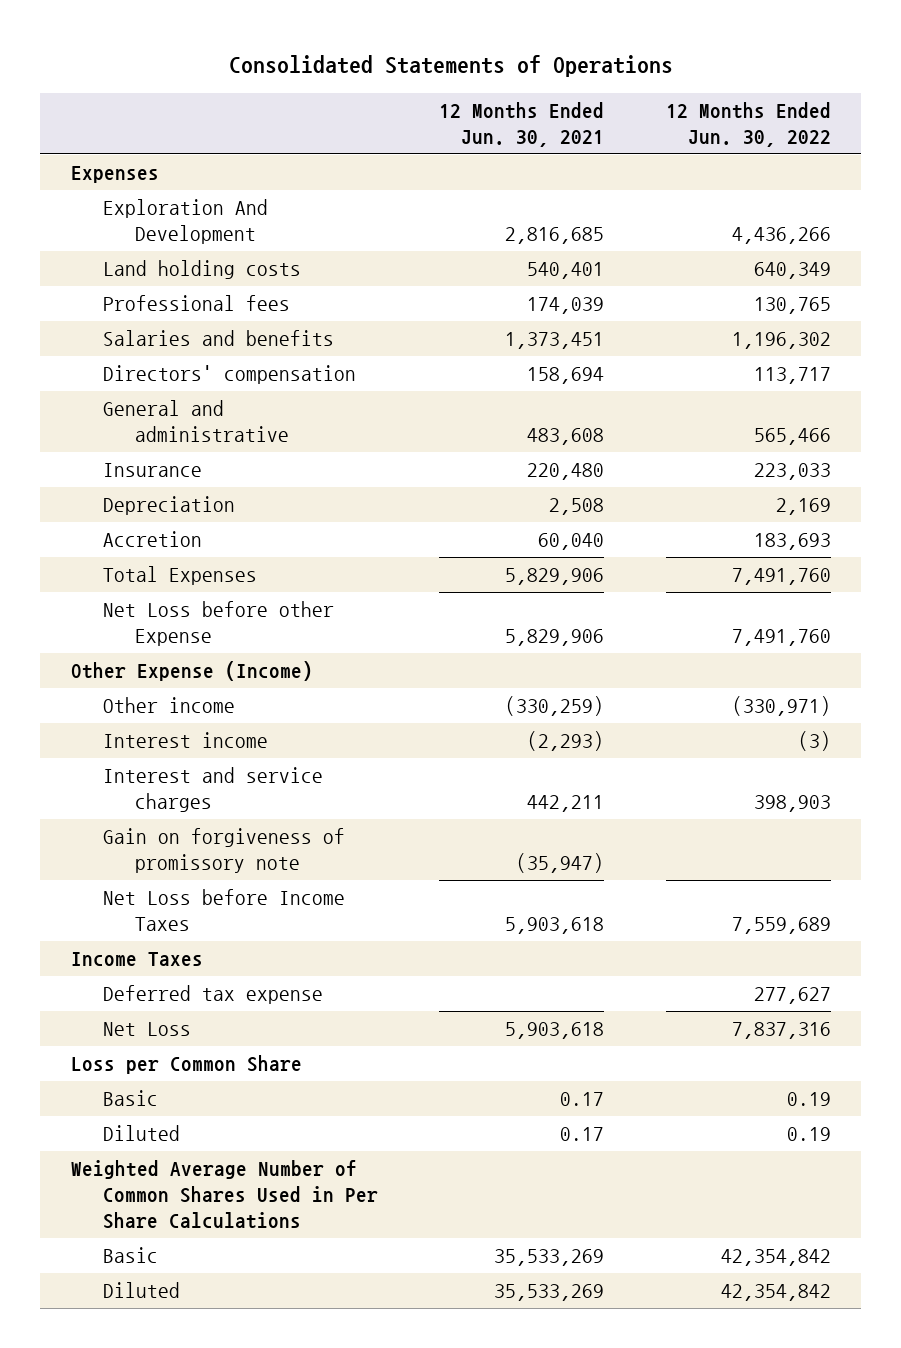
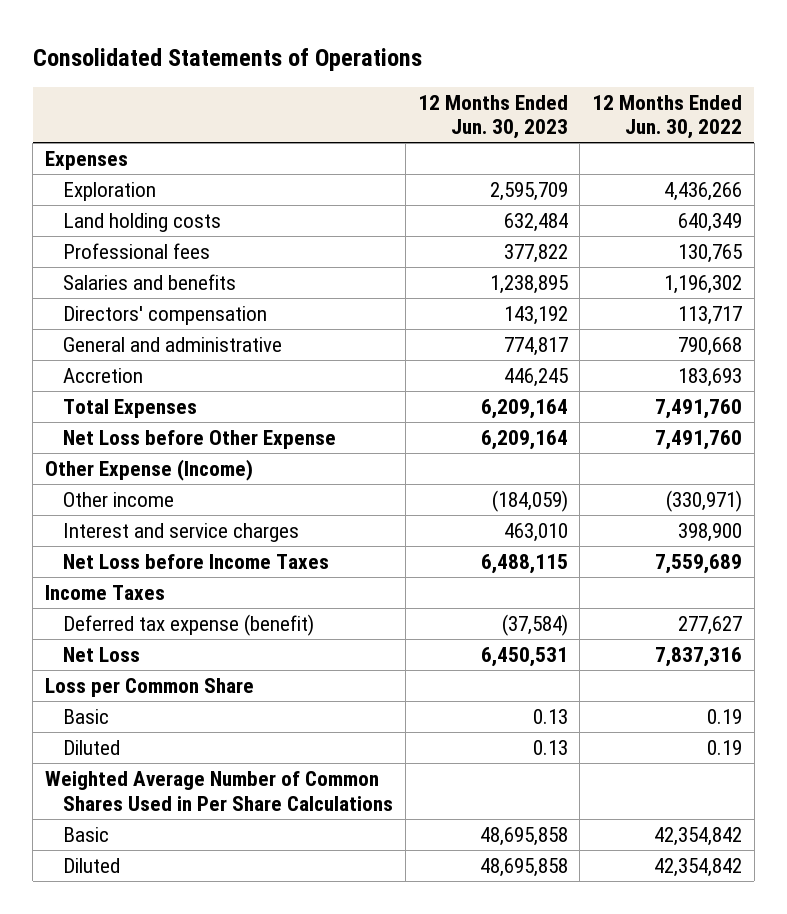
[439,102,605,147] 12 Months Ended Jun. 30, 2021 -> none
none -> [417,94,568,140] 12 Months Ended Jun. 30, 2023
[102,199,268,244] Exploration And Development -> [63,182,157,202] Exploration
[102,463,202,478] Insurance -> none
[102,496,235,516] Depreciation -> none
[753,427,831,445] 565,466 -> [677,337,742,357] 790,668
[102,601,334,646] Net Loss before other Expense -> [63,430,337,450] Net Loss before Other Expense
[102,732,268,749] Interest income -> none
[102,828,345,873] Gain on forgiveness of promissory note -> none
[753,794,831,812] 398,903 -> [677,523,742,543] 398,900
[102,985,323,1005] Deferred tax expense -> [63,614,315,637] Deferred tax expense (benefit)

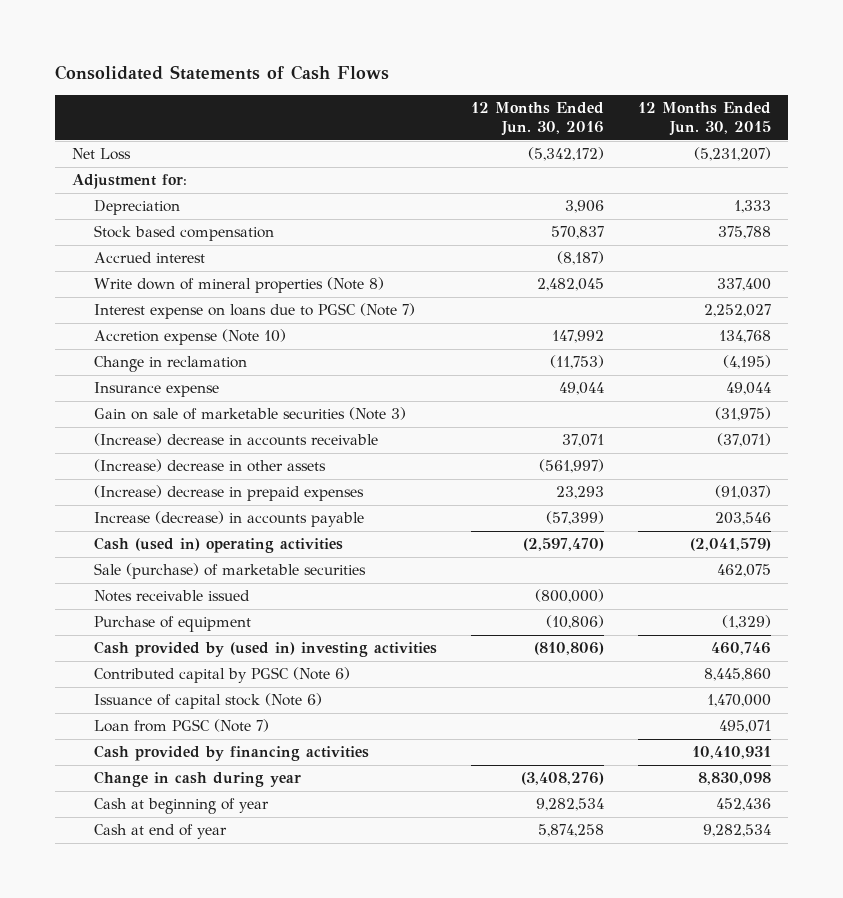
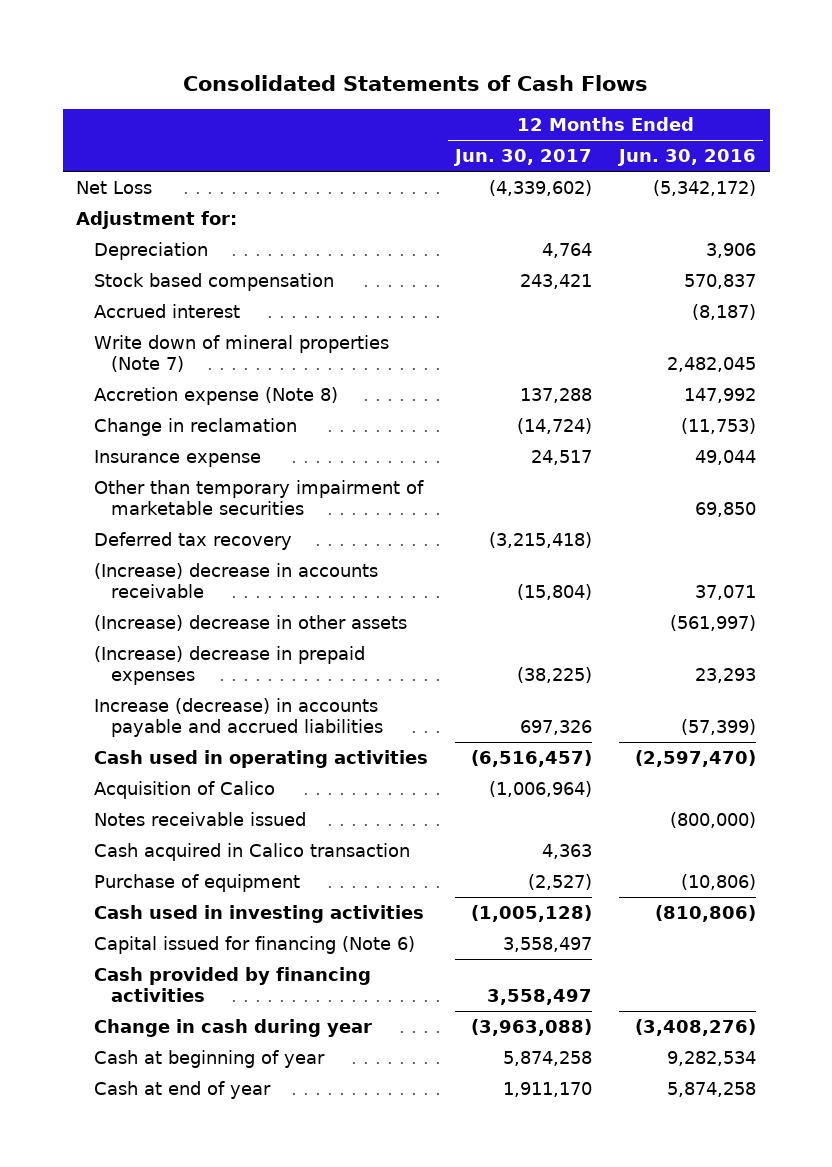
[637,101,771,137] 12 Months Ended Jun. 30, 2015 -> none
none -> [452,149,592,167] Jun. 30, 2017
[93,303,415,320] Interest expense on loans due to PGSC (Note 7) -> none
[93,277,384,294] Write down of mineral properties (Note 8) -> [93,335,389,373] Write down of mineral properties (Note 7)
[93,329,286,346] Accretion expense (Note 10) -> [93,387,338,406] Accretion expense (Note 8)
[93,407,406,421] Gain on sale of marketable securities (Note 3) -> none
none -> [93,480,424,516] Other than temporary impairment of marketable securities
none -> [93,532,292,551] Deferred tax recovery
[93,563,366,580] Sale (purchase) of marketable securities -> none
[93,511,364,528] Increase (decrease) in accounts payable -> [93,698,384,738] Increase (decrease) in accounts payable and accrued liabilities
[93,537,343,554] Cash (used in) operating activities -> [93,750,428,769] Cash used in operating activities
none -> [93,781,275,800] Acquisition of Calico
none -> [93,843,410,862] Cash acquired in Calico transaction
[93,667,350,684] Contributed capital by PGSC (Note 6) -> none
[93,719,269,733] Loan from PGSC (Note 7) -> none
[93,641,437,658] Cash provided by (used in) investing activities -> [93,905,424,924] Cash used in investing activities
[93,693,322,710] Issuance of capital stock (Note 6) -> [93,936,415,955] Capital issued for financing (Note 6)

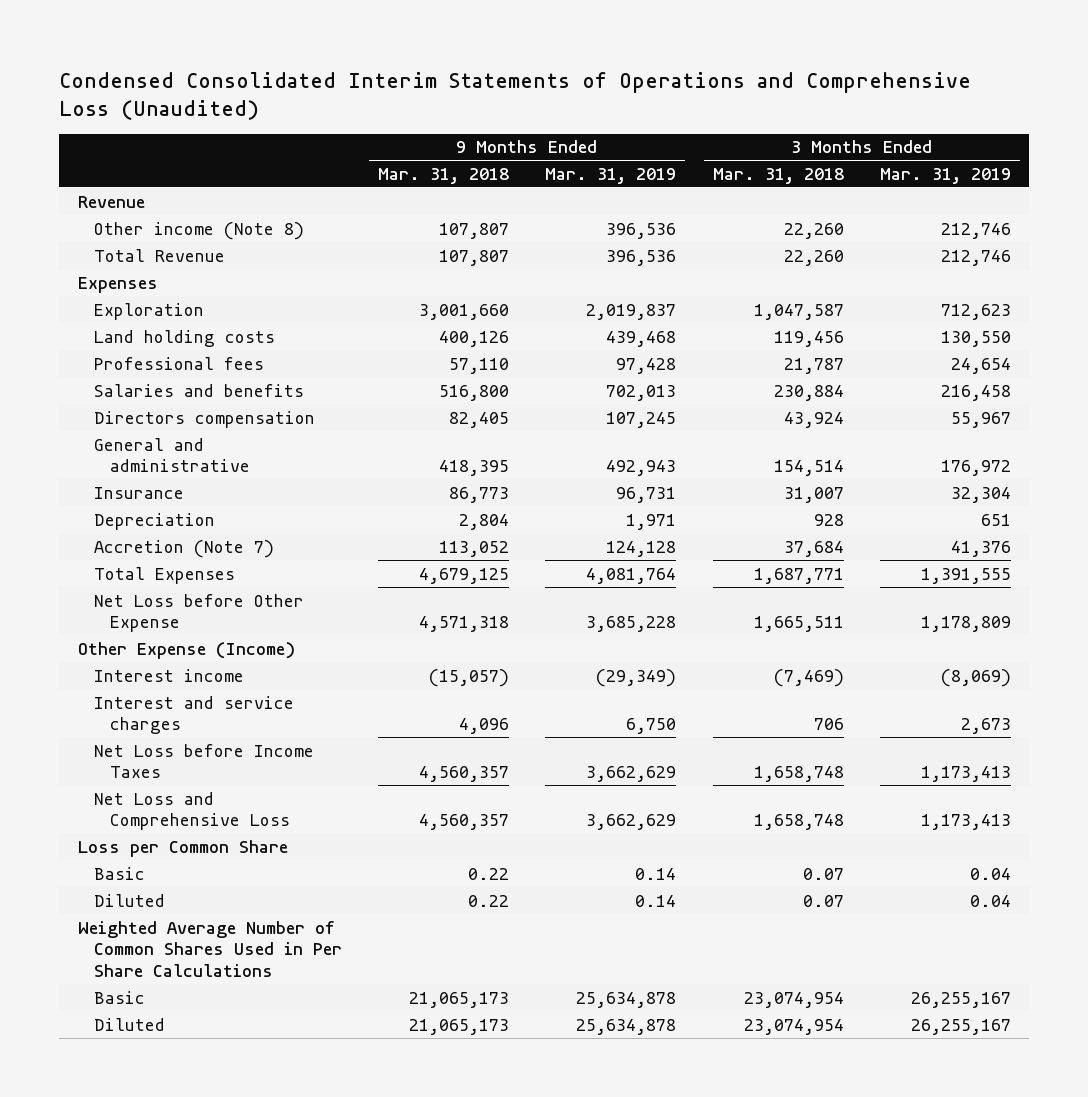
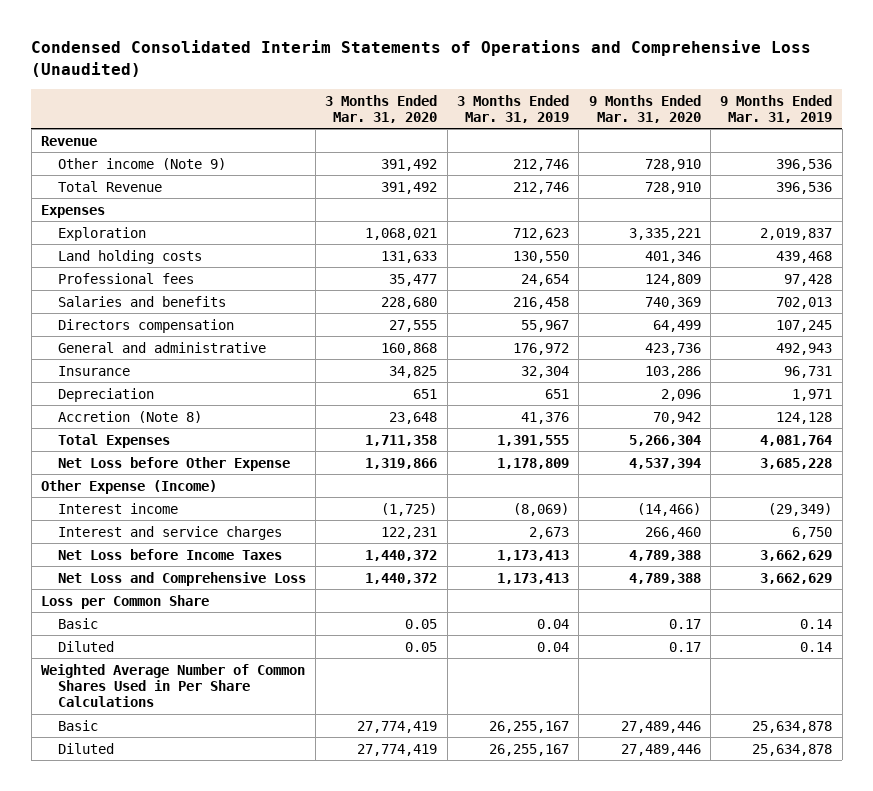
[378,167,510,184] Mar. 31, 2018 -> none
[712,167,844,184] Mar. 31, 2018 -> none
none -> [325,94,438,124] 3 Months Ended Mar. 31, 2020
none -> [588,94,701,124] 9 Months Ended Mar. 31, 2020
[93,221,304,240] Other income (Note 8) -> [57,157,226,170] Other income (Note 9)
[93,539,274,558] Accretion (Note 7) -> [57,410,202,423] Accretion (Note 8)

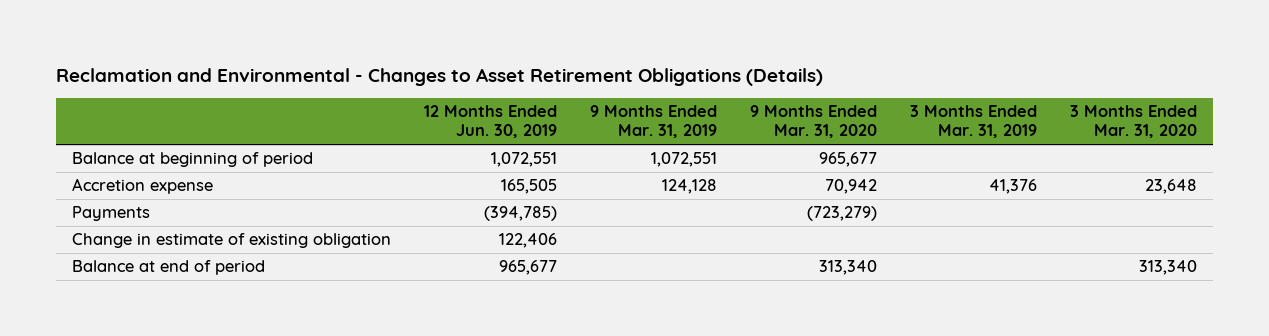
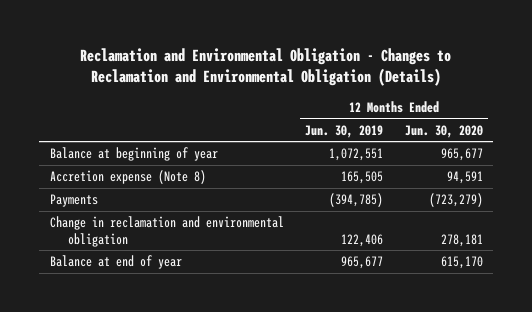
[56,67,824,86] Reclamation and Environmental - Changes to Asset Retirement Obligations (Details) -> [80,47,452,86] Reclamation and Environmental Obligation - Changes to Reclamation and Environmental Obligation (Details)
[590,105,718,139] 9 Months Ended Mar. 31, 2019 -> none
[750,105,878,139] 9 Months Ended Mar. 31, 2020 -> none
[909,105,1037,139] 3 Months Ended Mar. 31, 2019 -> none
[1069,105,1197,139] 3 Months Ended Mar. 31, 2020 -> none
none -> [404,124,483,138] Jun. 30, 2020
[72,152,314,168] Balance at beginning of period -> [49,147,218,162] Balance at beginning of year
[72,178,214,195] Accretion expense -> [49,170,206,185] Accretion expense (Note 8)
[72,233,392,249] Change in estimate of existing obligation -> [49,216,284,247] Change in reclamation and environmental obligation
[72,260,266,276] Balance at end of period -> [49,255,182,270] Balance at end of year

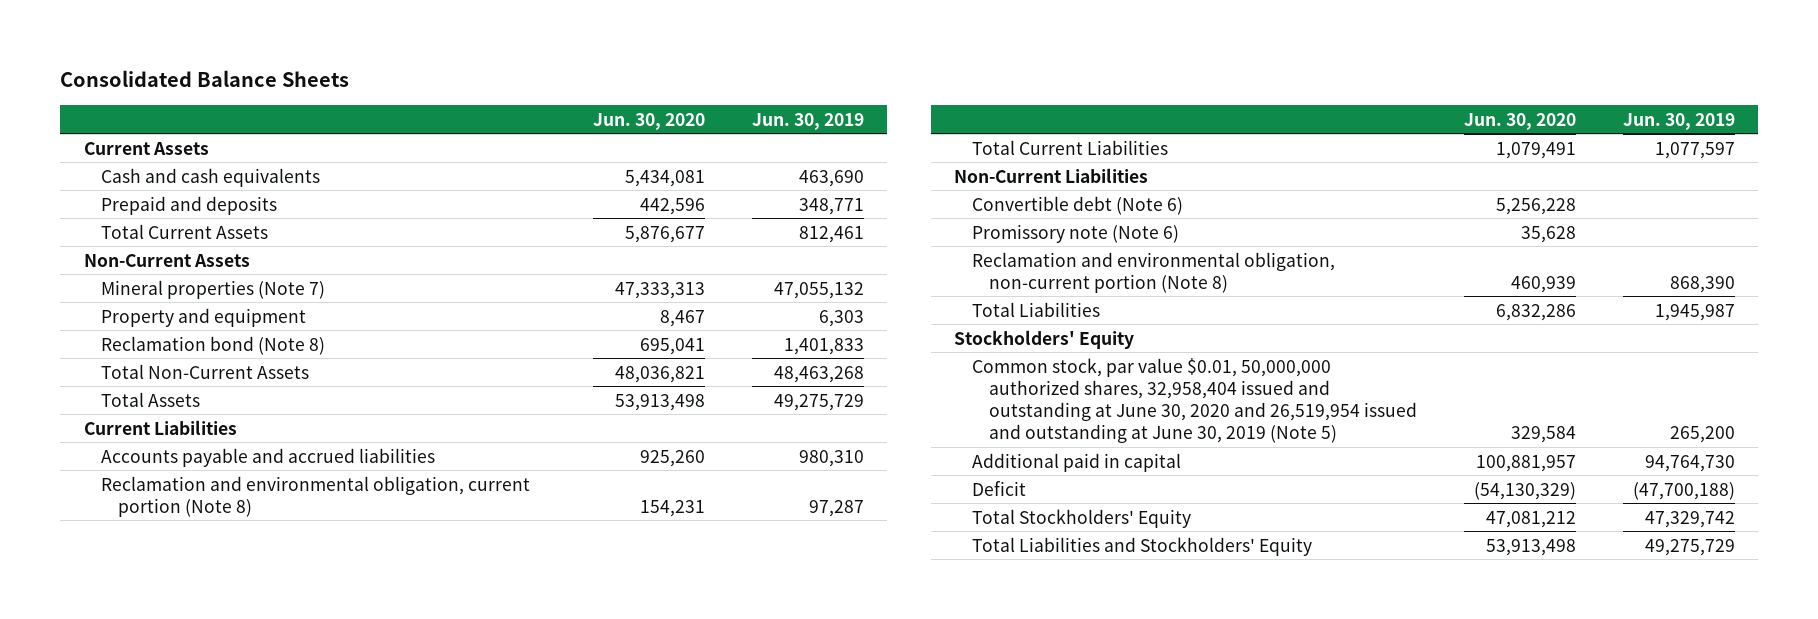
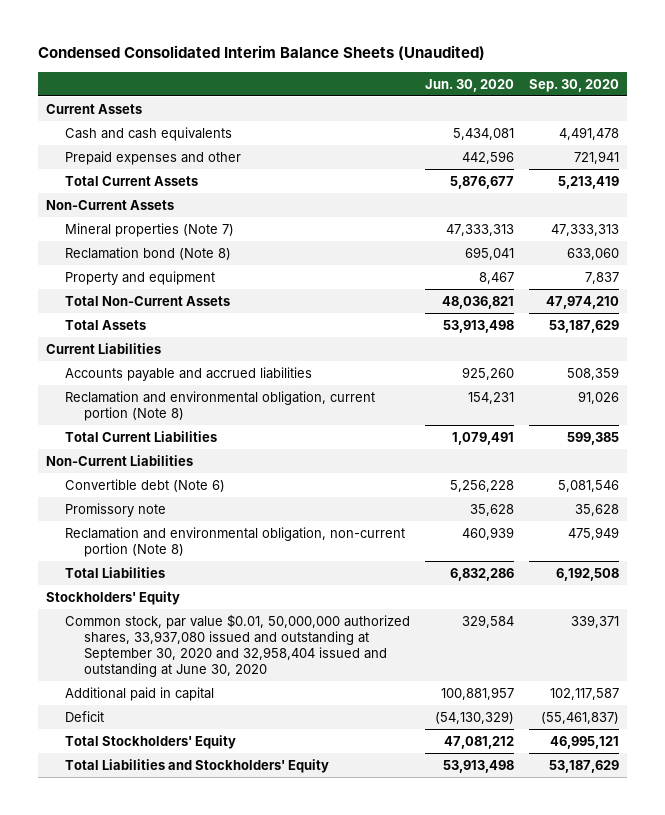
[60,70,350,88] Consolidated Balance Sheets -> [38,45,486,61] Condensed Consolidated Interim Balance Sheets (Unaudited)
[751,112,864,130] Jun. 30, 2019 -> none
none -> [529,78,620,92] Sep. 30, 2020
[100,195,277,215] Prepaid and deposits -> [65,151,242,166] Prepaid expenses and other
[100,307,306,327] Property and equipment -> [65,271,216,286] Property and equipment
[971,223,1179,243] Promissory note (Note 6) -> [65,503,167,518] Promissory note
[971,357,1417,444] Common stock, par value $0.01, 50,000,000 authorized shares, 32,958,404 issued and outstanding at June 30, 2020 and 26,519,954 issued and outstanding at June 30, 2019 (Note 5) -> [65,614,411,677] Common stock, par value $0.01, 50,000,000 authorized shares, 33,937,080 issued and outstanding at September 30, 2020 and 32,958,404 issued and outstanding at June 30, 2020

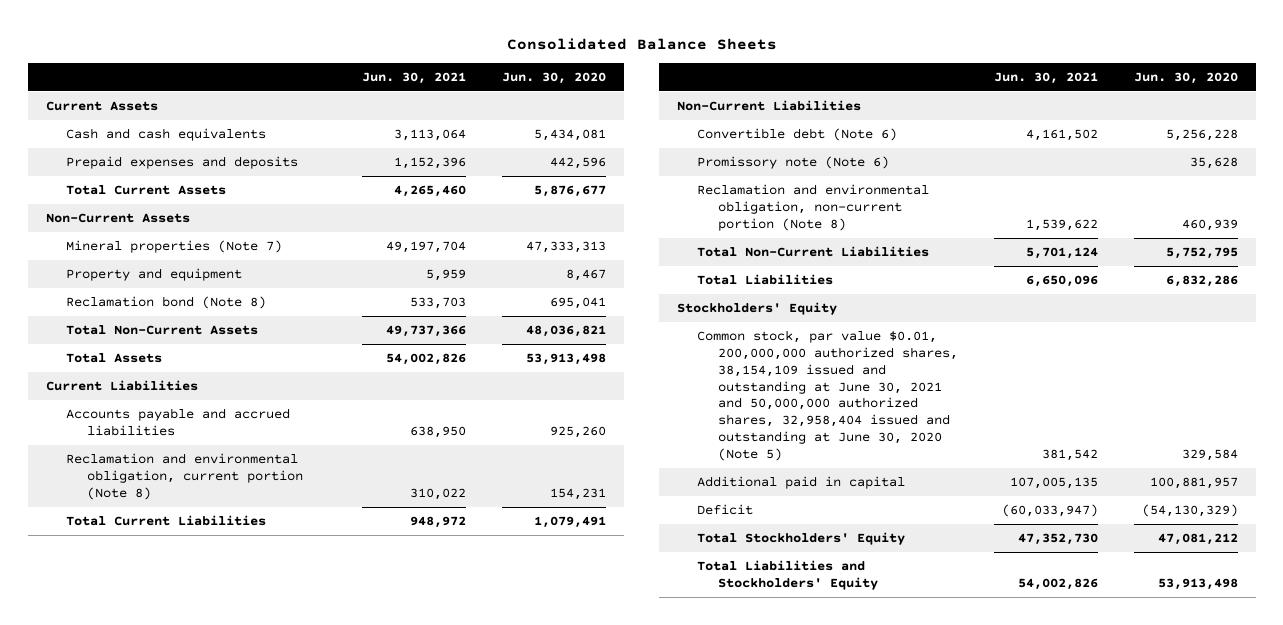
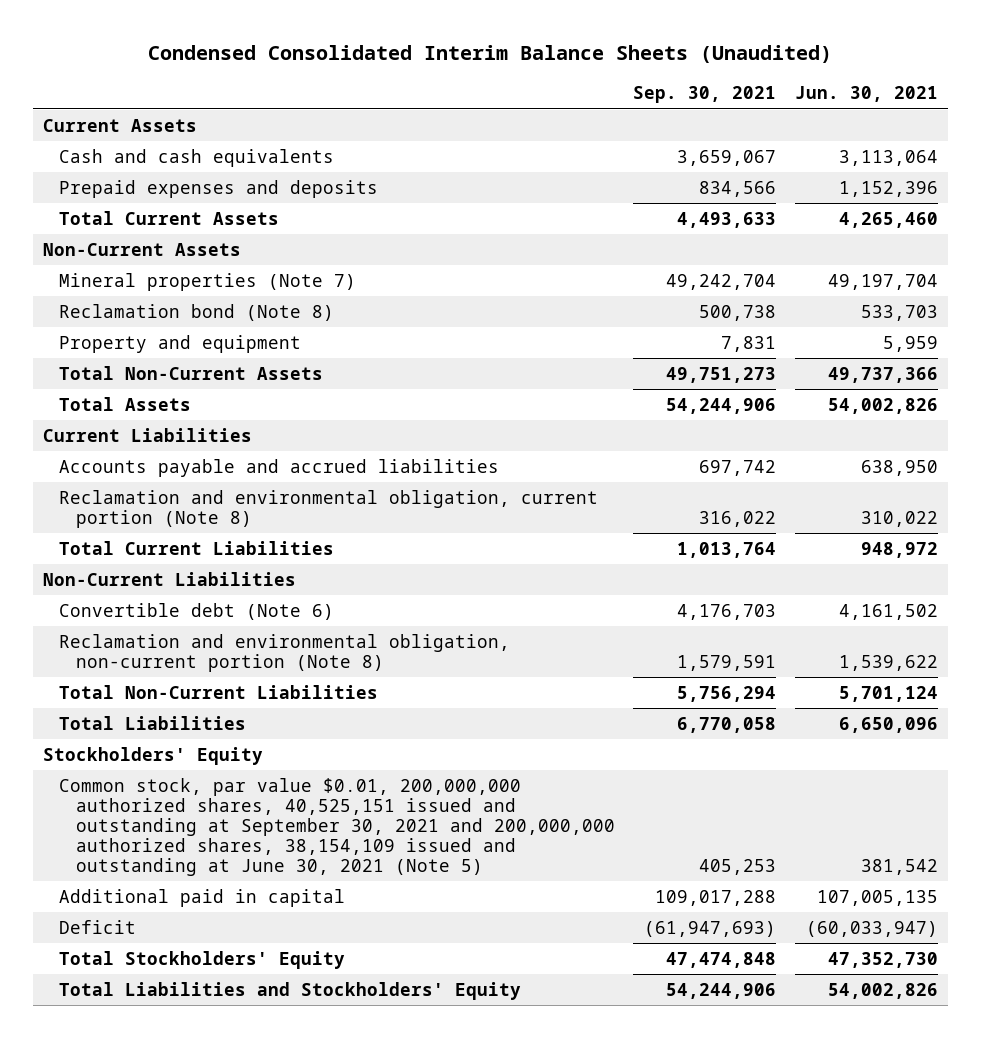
[506,38,777,51] Consolidated Balance Sheets -> [148,45,833,64] Condensed Consolidated Interim Balance Sheets (Unaudited)
[502,72,607,85] Jun. 30, 2020 -> none
none -> [633,86,777,104] Sep. 30, 2021
[66,268,243,282] Property and equipment -> [59,334,302,353] Property and equipment
[697,156,890,170] Promissory note (Note 6) -> none
[697,330,958,462] Common stock, par value $0.01, 200,000,000 authorized shares, 38,154,109 issued and outstanding at June 30, 2021 and 50,000,000 authorized shares, 32,958,404 issued and outstanding at June 30, 2020 (Note 5) -> [59,777,615,876] Common stock, par value $0.01, 200,000,000 authorized shares, 40,525,151 issued and outstanding at September 30, 2021 and 200,000,000 authorized shares, 38,154,109 issued and outstanding at June 30, 2021 (Note 5)

